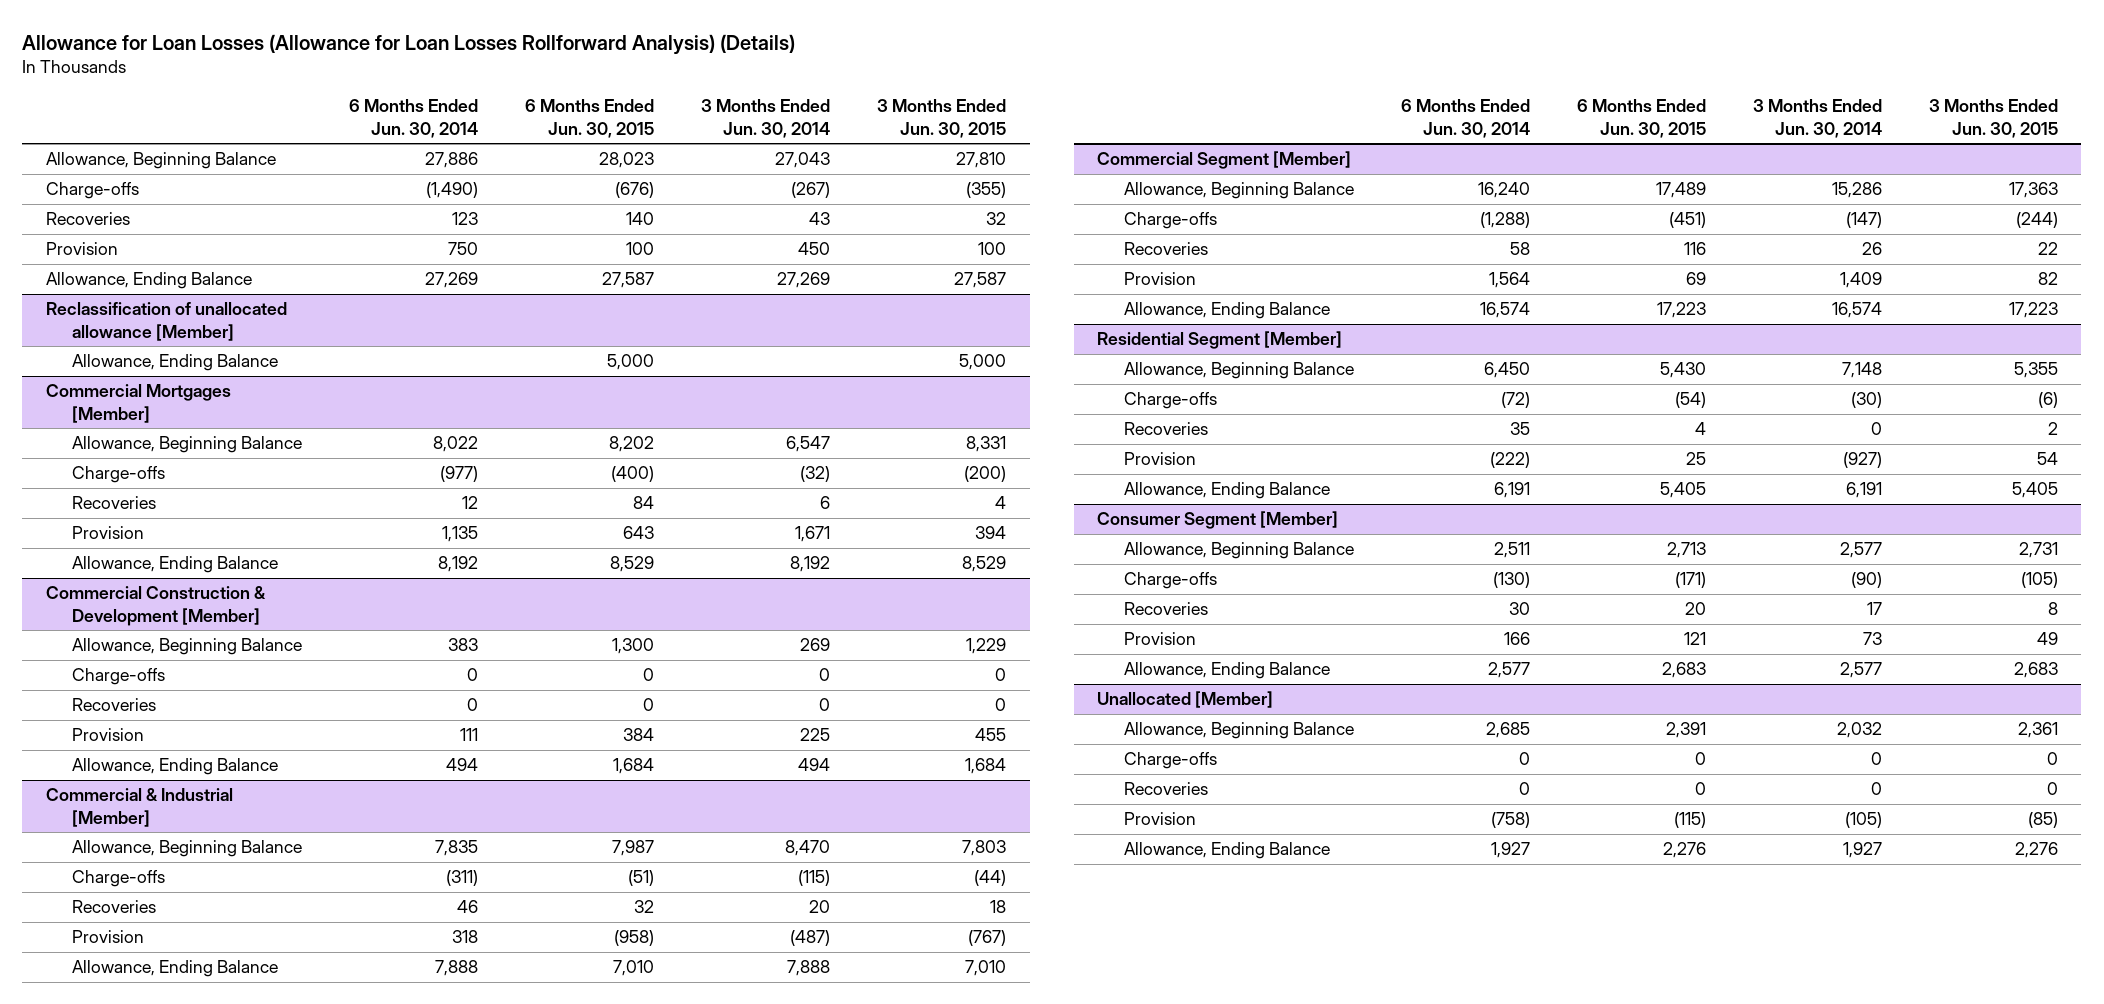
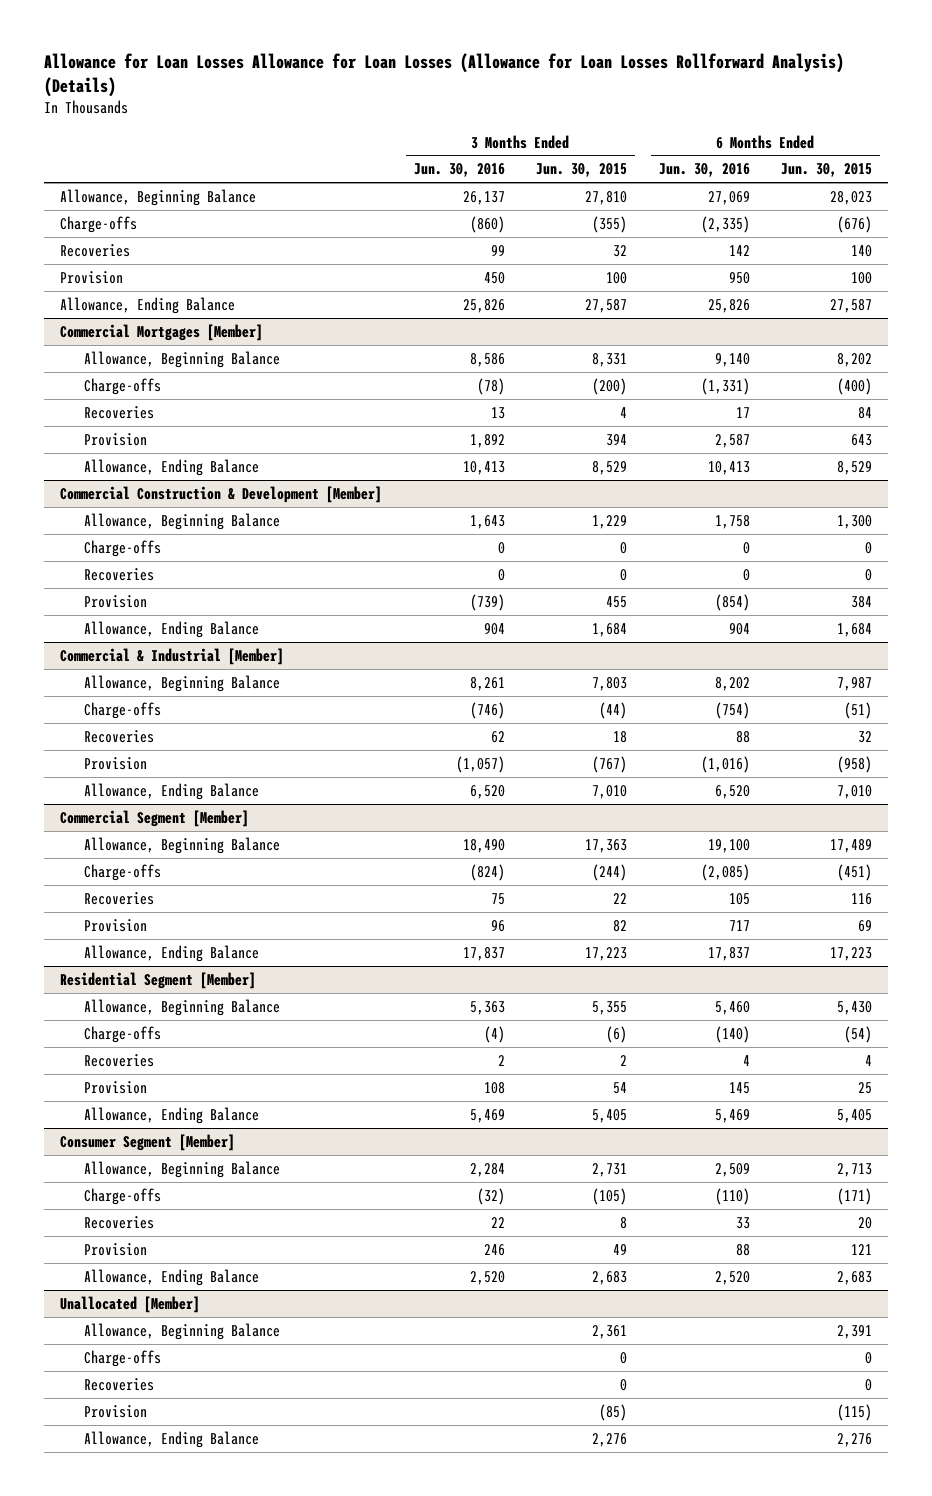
[22,33,796,55] Allowance for Loan Losses (Allowance for Loan Losses Rollforward Analysis) (Details) -> [44,53,845,98] Allowance for Loan Losses Allowance for Loan Losses (Allowance for Loan Losses Rollforward Analysis) (Details)
[349,99,479,138] 6 Months Ended Jun. 30, 2014 -> none
[701,99,831,138] 3 Months Ended Jun. 30, 2014 -> none
none -> [413,163,505,178] Jun. 30, 2016
none -> [658,163,750,178] Jun. 30, 2016
[45,302,287,341] Reclassification of unallocated allowance [Member] -> none
[72,354,279,372] Allowance, Ending Balance -> none

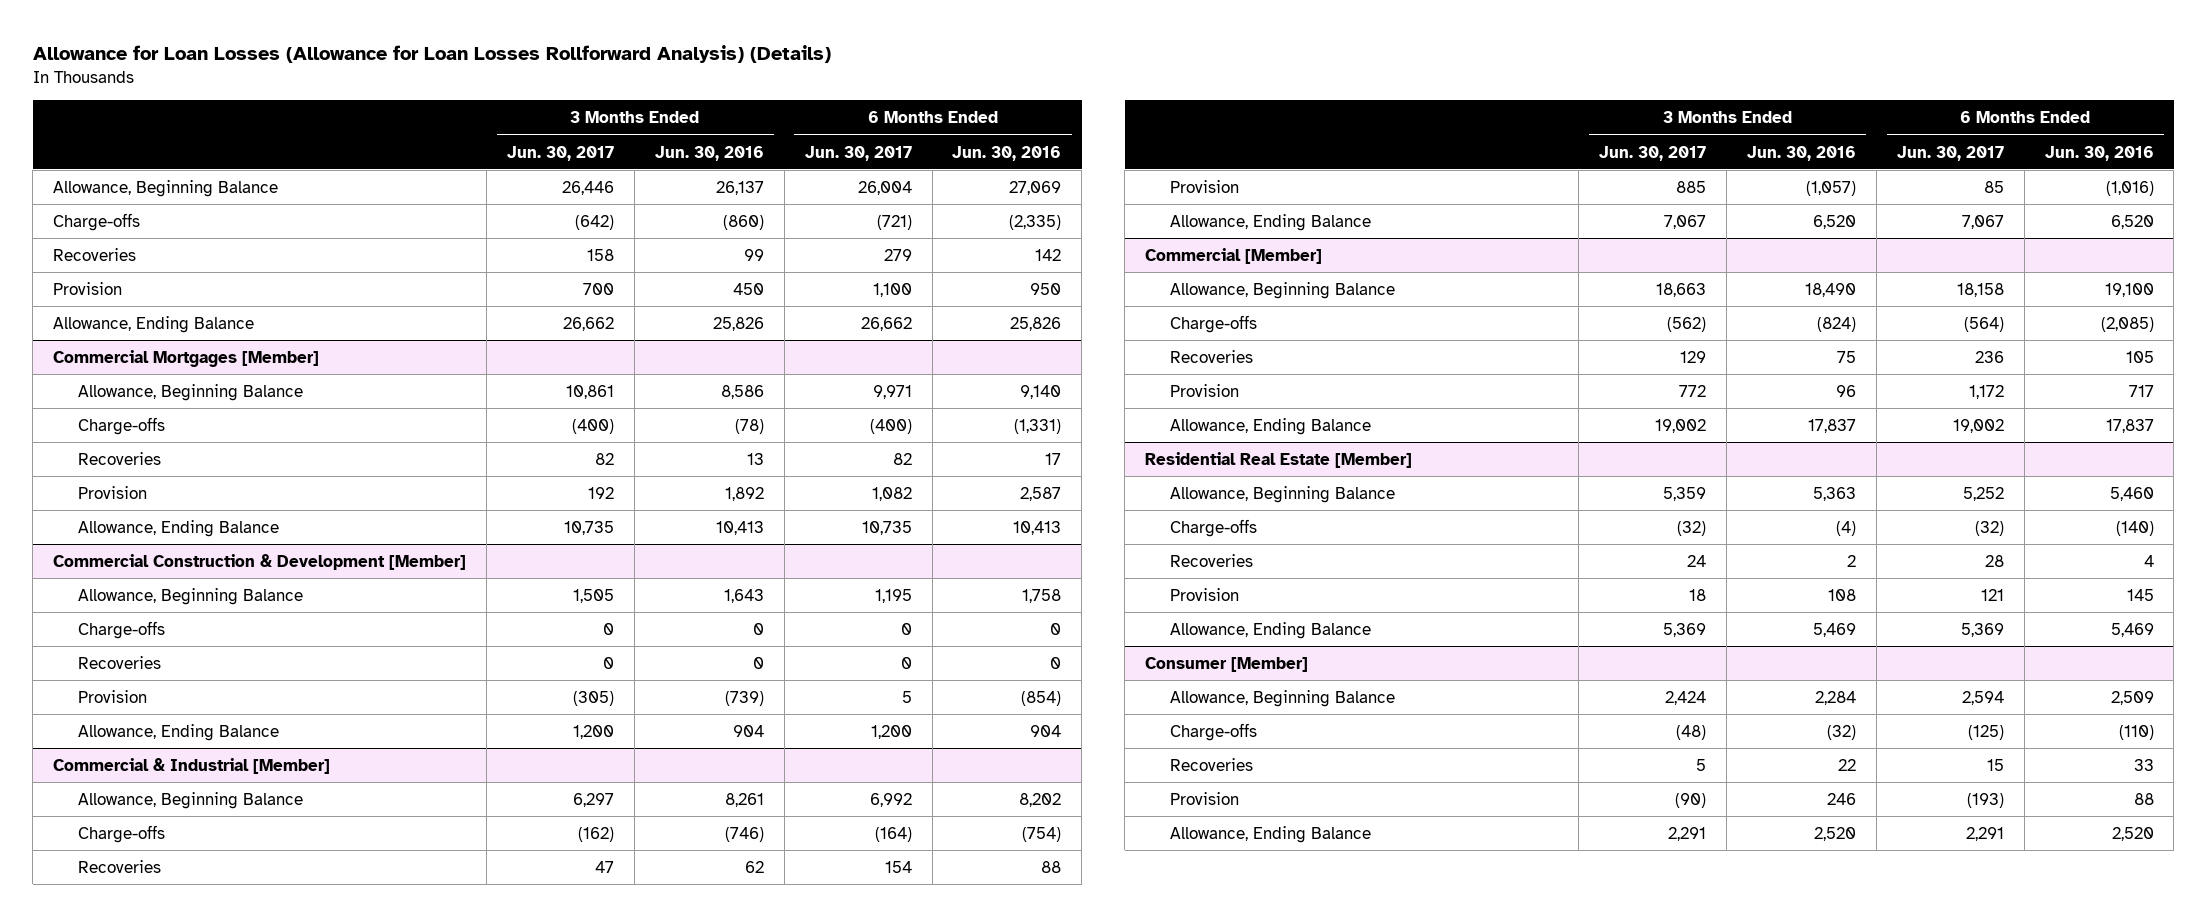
[44,53,845,98] Allowance for Loan Losses Allowance for Loan Losses (Allowance for Loan Losses Rollforward Analysis) (Details) -> [32,44,831,63] Allowance for Loan Losses (Allowance for Loan Losses Rollforward Analysis) (Details)
[536,163,628,178] Jun. 30, 2015 -> none
[781,163,873,178] Jun. 30, 2015 -> none
none -> [507,145,615,161] Jun. 30, 2017
none -> [804,145,912,161] Jun. 30, 2017
[60,809,250,827] Commercial Segment [Member] -> [1145,248,1323,265] Commercial [Member]
[60,971,257,989] Residential Segment [Member] -> [1145,452,1413,469] Residential Real Estate [Member]
[60,1133,236,1151] Consumer Segment [Member] -> [1145,657,1309,673] Consumer [Member]
[60,1295,201,1313] Unallocated [Member] -> none
[84,1322,281,1340] Allowance, Beginning Balance -> none
[84,1349,162,1367] Charge-offs -> none
[84,1377,155,1391] Recoveries -> none
[84,1404,148,1418] Provision -> none
[84,1430,260,1448] Allowance, Ending Balance -> none

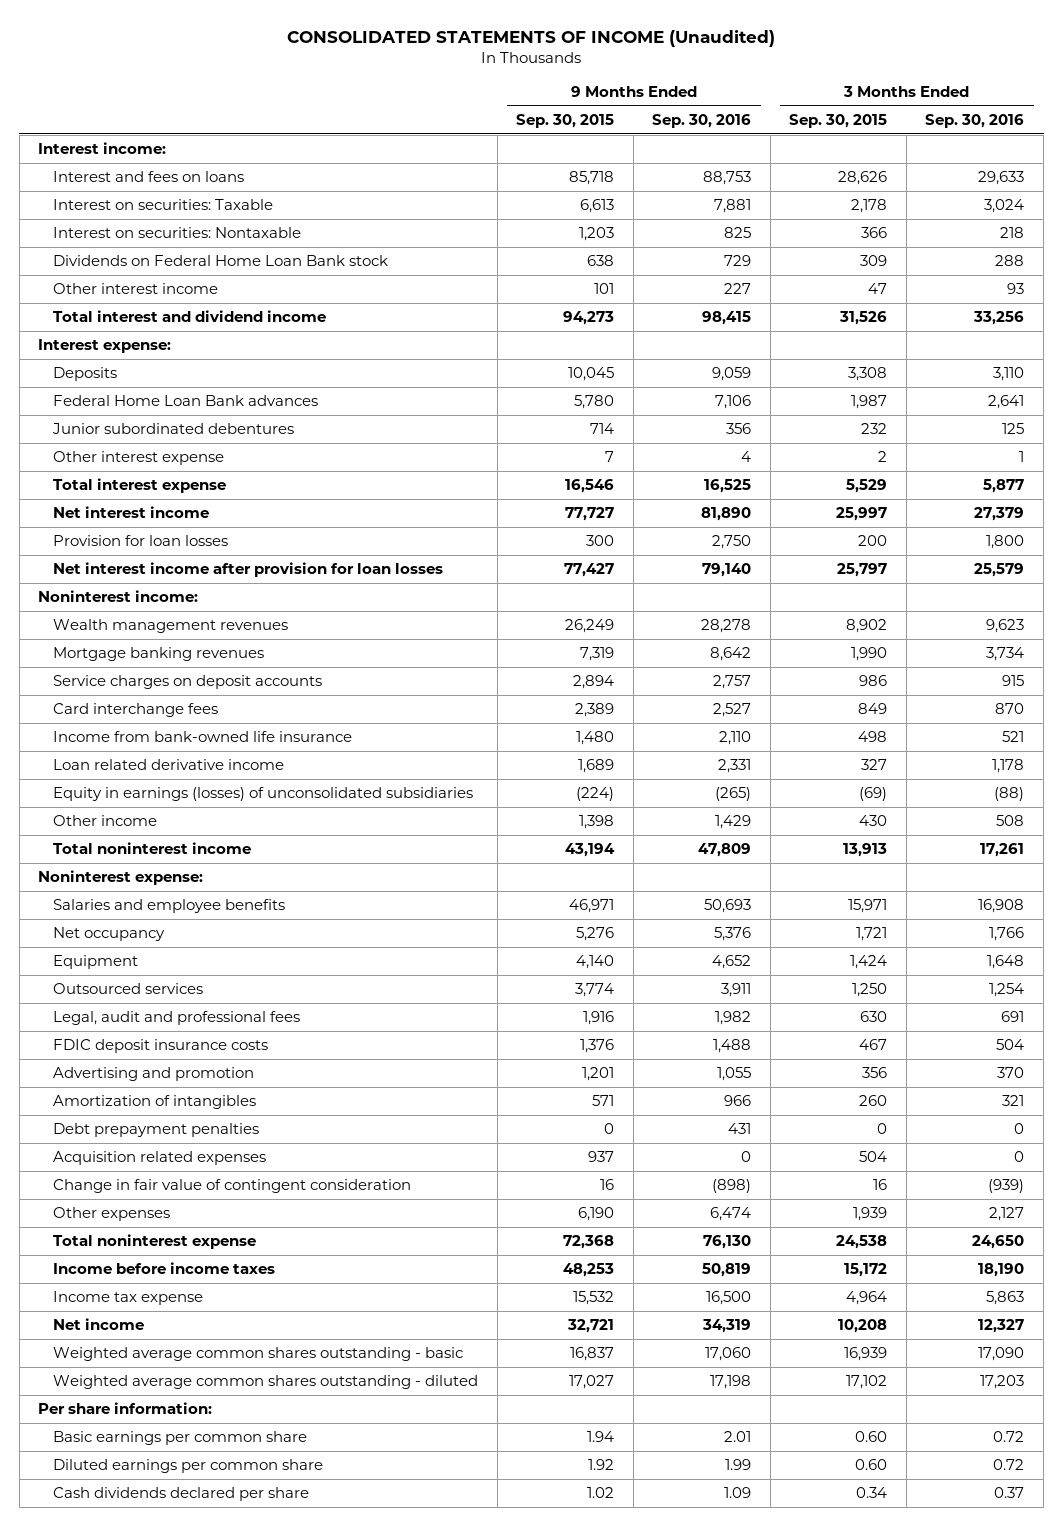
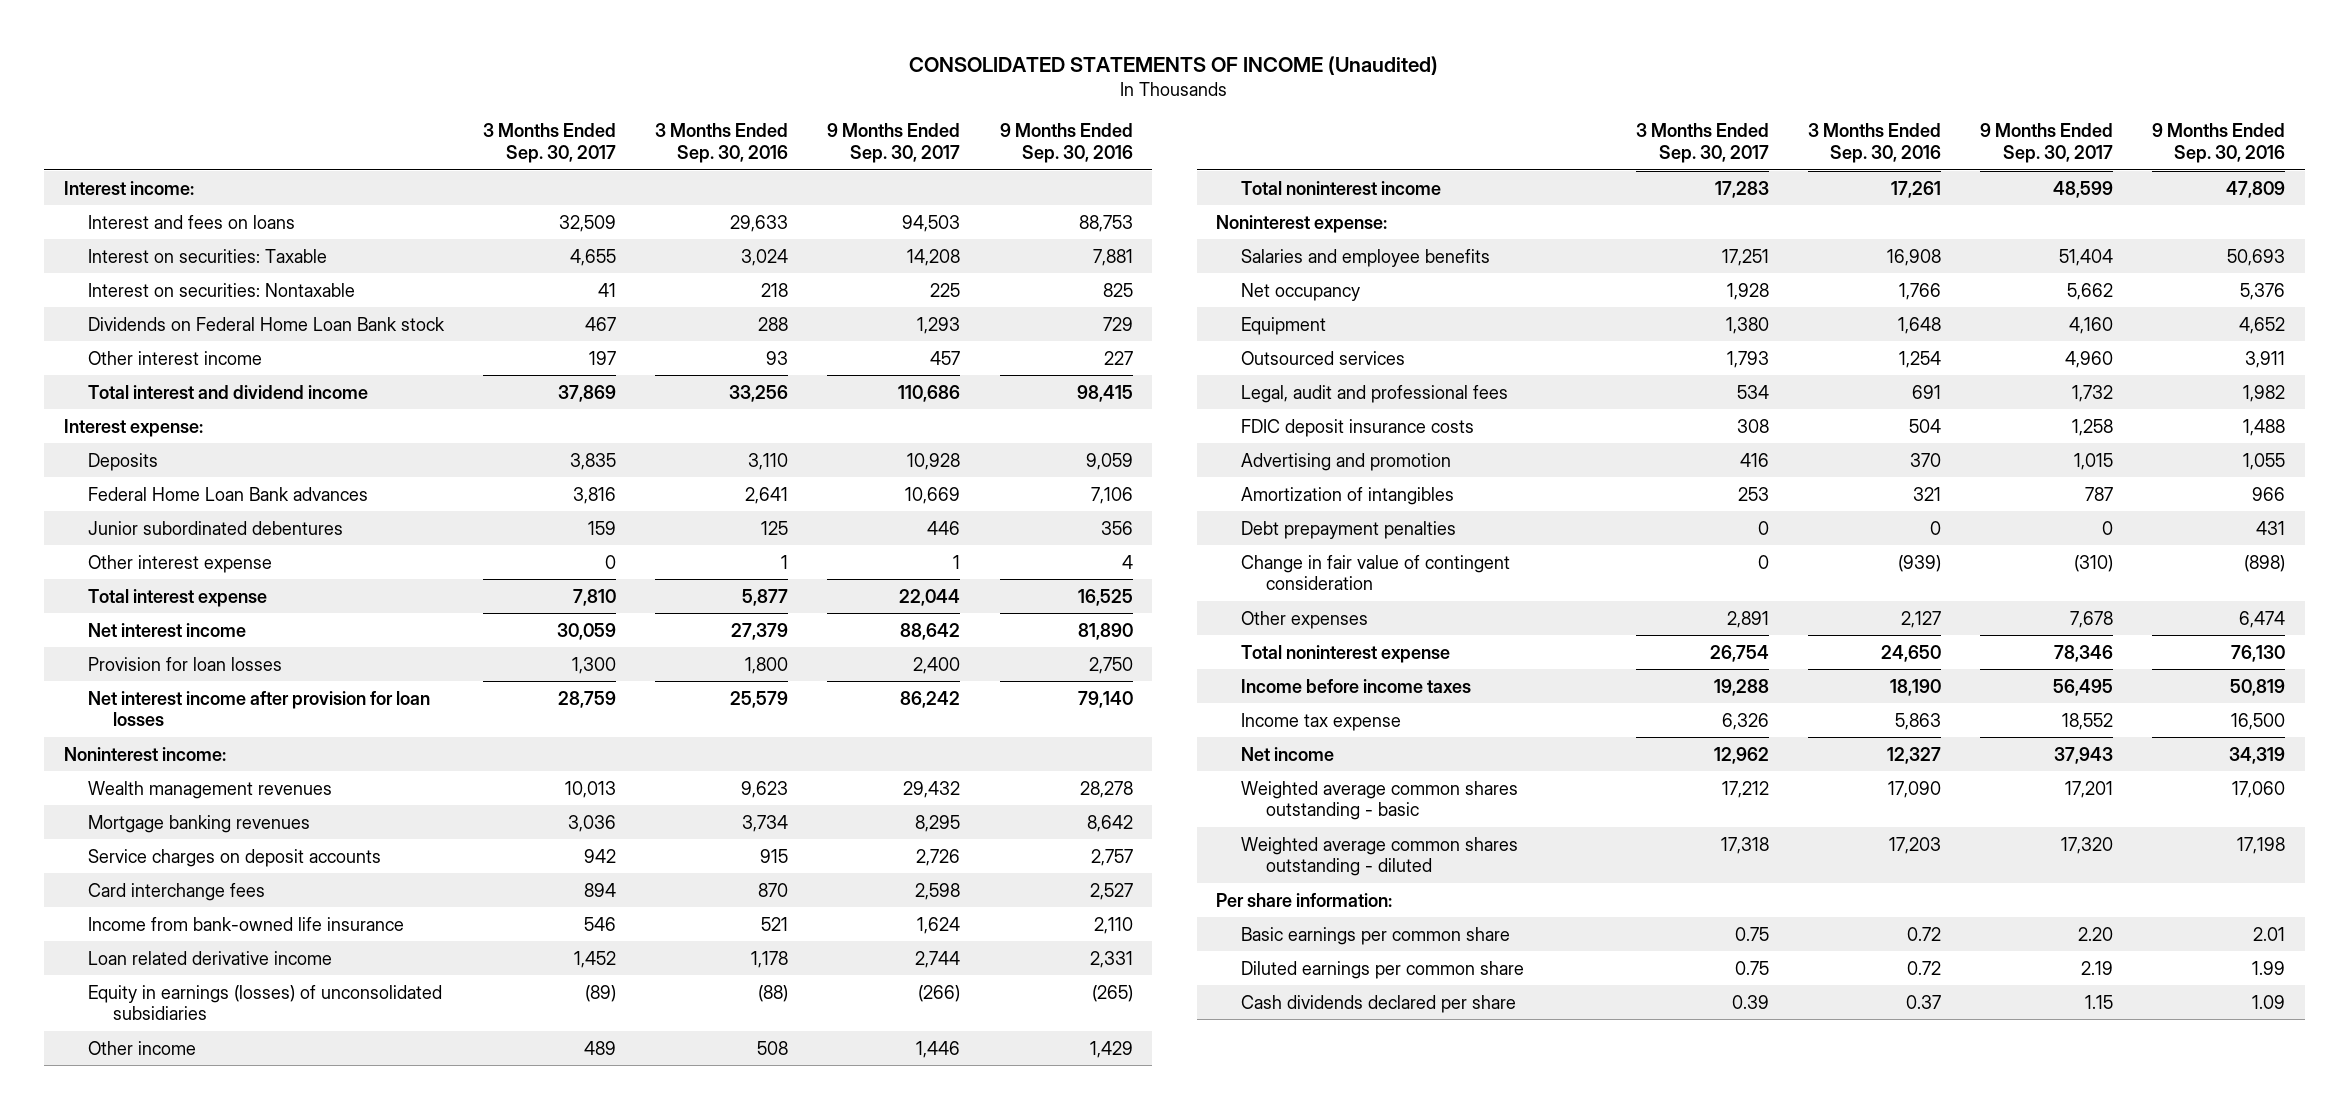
[516,113,615,128] Sep. 30, 2015 -> none
[789,113,888,128] Sep. 30, 2015 -> none
none -> [483,123,617,164] 3 Months Ended Sep. 30, 2017
none -> [827,123,961,164] 9 Months Ended Sep. 30, 2017
[53,1151,267,1166] Acquisition related expenses -> none

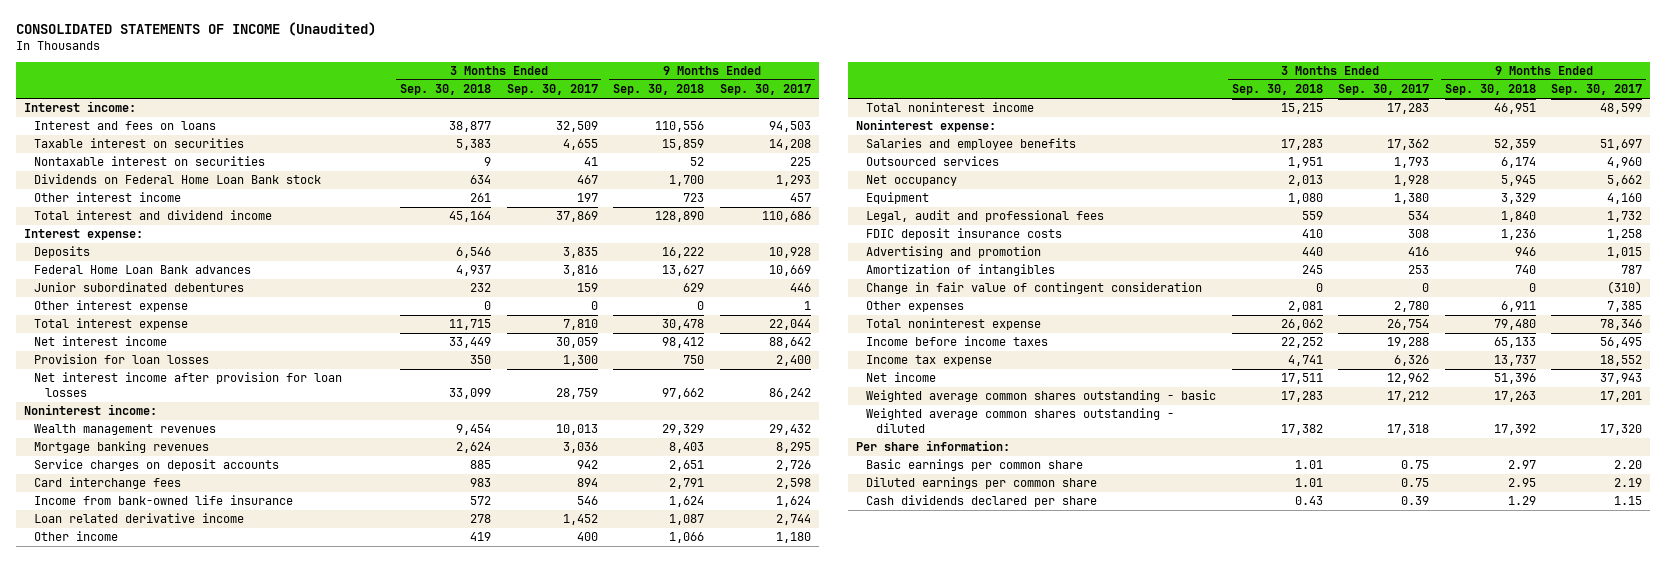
[655,123,789,164] 3 Months Ended Sep. 30, 2016 -> none
[999,123,1133,164] 9 Months Ended Sep. 30, 2016 -> none
none -> [399,84,491,96] Sep. 30, 2018
none -> [613,84,705,96] Sep. 30, 2018
[88,248,328,263] Interest on securities: Taxable -> [34,138,245,149] Taxable interest on securities
[88,282,356,297] Interest on securities: Nontaxable -> [34,156,266,167] Nontaxable interest on securities
[88,984,443,1021] Equity in earnings (losses) of unconsolidated subsidiaries -> none
[584,1040,617,1055] 489 -> [576,532,598,542] 400
[916,1040,961,1058] 1,446 -> [775,532,811,544] 1,180
[1722,248,1770,266] 17,251 -> [1387,139,1430,151] 17,362
[2059,248,2114,266] 51,404 -> [1600,139,1643,151] 51,697
[1240,350,1405,365] Outsourced services -> [866,156,1000,167] Outsourced services
[1240,520,1456,539] Debt prepayment penalties -> none
[1727,610,1770,628] 2,891 -> [1394,301,1430,313] 2,780
[2070,610,2114,628] 7,678 -> [1607,301,1643,313] 7,385

